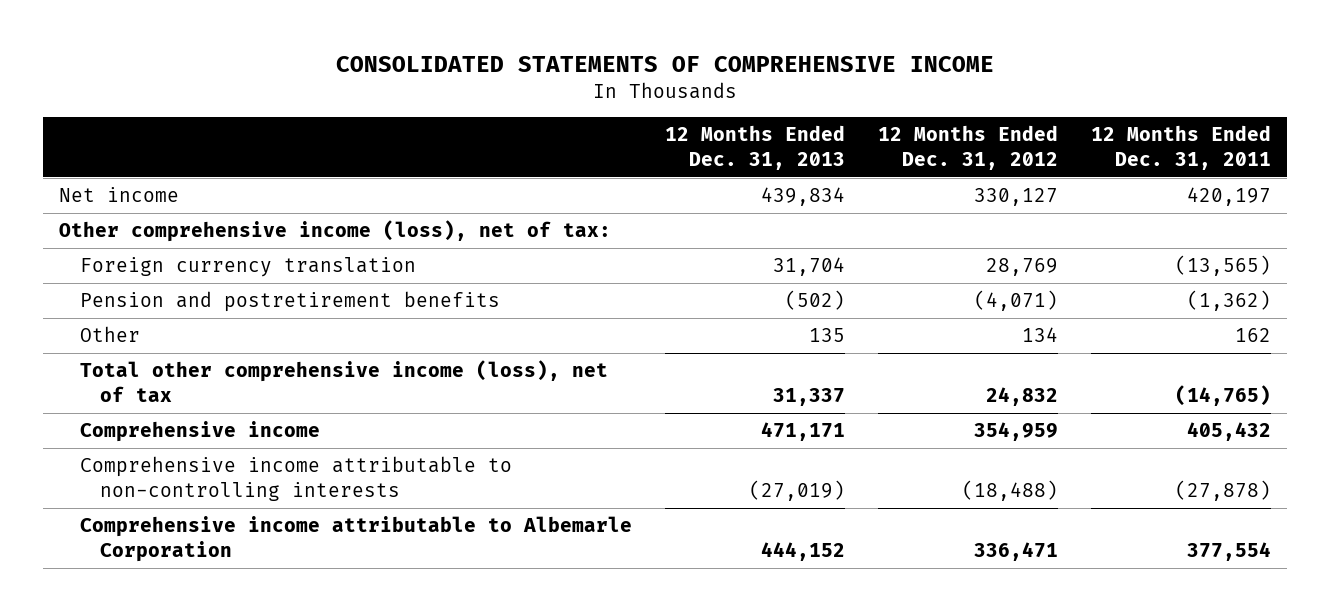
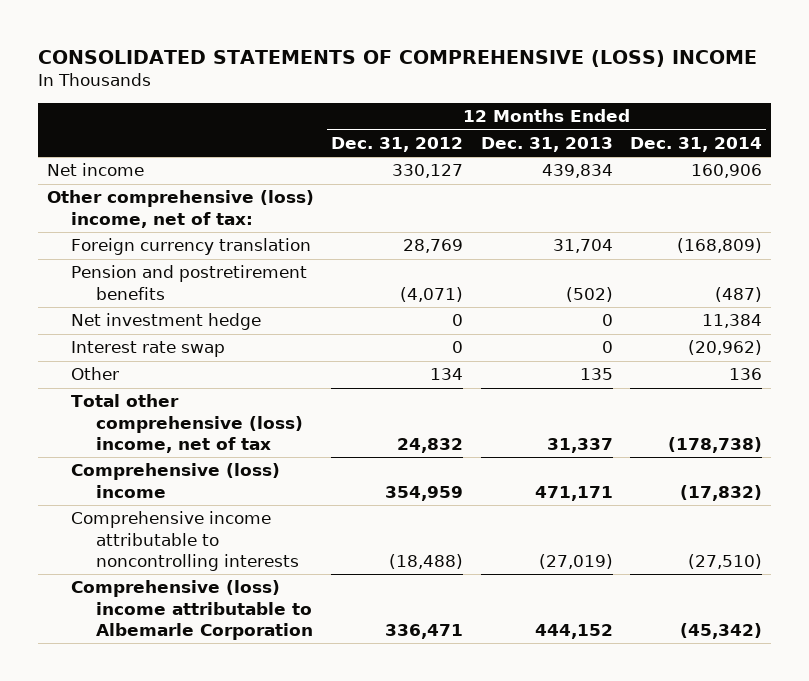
[336,56,995,73] CONSOLIDATED STATEMENTS OF COMPREHENSIVE INCOME -> [38,50,758,68] CONSOLIDATED STATEMENTS OF COMPREHENSIVE (LOSS) INCOME
[1090,125,1271,170] 12 Months Ended Dec. 31, 2011 -> none
none -> [629,137,762,153] Dec. 31, 2014
[59,220,612,243] Other comprehensive income (loss), net of tax: -> [47,190,315,228] Other comprehensive (loss) income, net of tax:
none -> [71,313,262,331] Net investment hedge
none -> [71,341,226,358] Interest rate swap
[79,360,608,402] Total other comprehensive income (loss), net of tax -> [71,394,303,453] Total other comprehensive (loss) income, net of tax
[79,421,320,443] Comprehensive income -> [71,463,281,498] Comprehensive (loss) income
[79,456,512,501] Comprehensive income attributable to non-controlling interests -> [71,511,299,571] Comprehensive income attributable to noncontrolling interests
[79,516,632,562] Comprehensive income attributable to Albemarle Corporation -> [71,580,313,640] Comprehensive (loss) income attributable to Albemarle Corporation

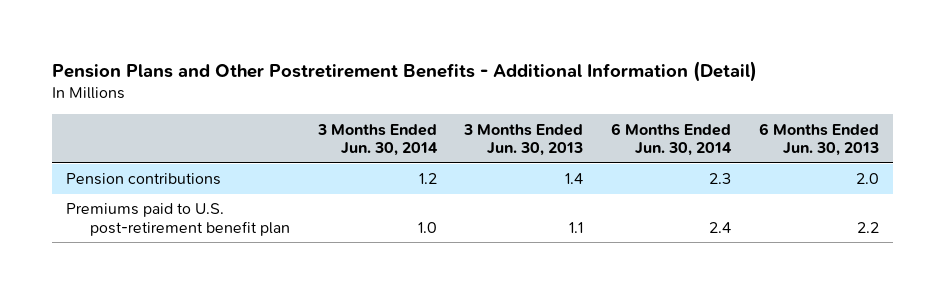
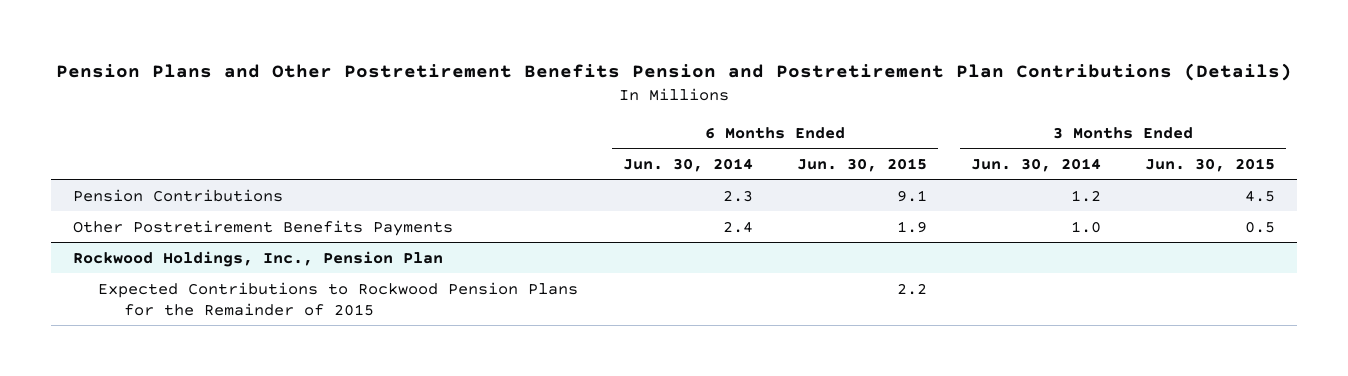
[52,60,758,82] Pension Plans and Other Postretirement Benefits - Additional Information (Detail) -> [55,63,1292,82] Pension Plans and Other Postretirement Benefits Pension and Postretirement Plan Contributions (Details)
[463,123,584,157] 3 Months Ended Jun. 30, 2013 -> none
[758,122,879,157] 6 Months Ended Jun. 30, 2013 -> none
none -> [796,157,927,172] Jun. 30, 2015
none -> [1144,157,1275,172] Jun. 30, 2015
[65,173,221,186] Pension contributions -> [72,188,283,202] Pension Contributions
[65,203,290,236] Premiums paid to U.S. post-retirement benefit plan -> [72,219,453,236] Other Postretirement Benefits Payments
none -> [72,250,443,267] Rockwood Holdings, Inc., Pension Plan
none -> [98,281,579,316] Expected Contributions to Rockwood Pension Plans for the Remainder of 2015

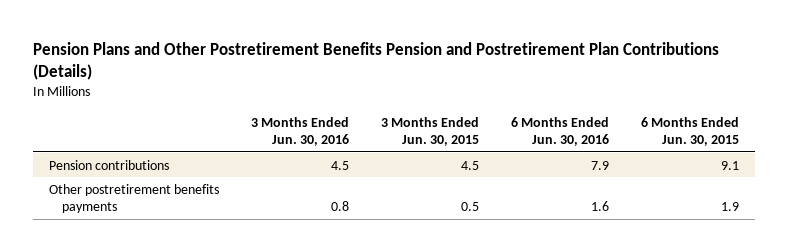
[622,157,753,172] Jun. 30, 2014 -> none
[970,157,1101,172] Jun. 30, 2014 -> none
none -> [250,116,349,147] 3 Months Ended Jun. 30, 2016
none -> [510,116,609,147] 6 Months Ended Jun. 30, 2016
[72,250,443,267] Rockwood Holdings, Inc., Pension Plan -> none
[98,281,579,316] Expected Contributions to Rockwood Pension Plans for the Remainder of 2015 -> none
[72,188,283,202] Pension Contributions -> [48,159,169,170] Pension contributions
[72,219,453,236] Other Postretirement Benefits Payments -> [48,183,219,214] Other postretirement benefits payments

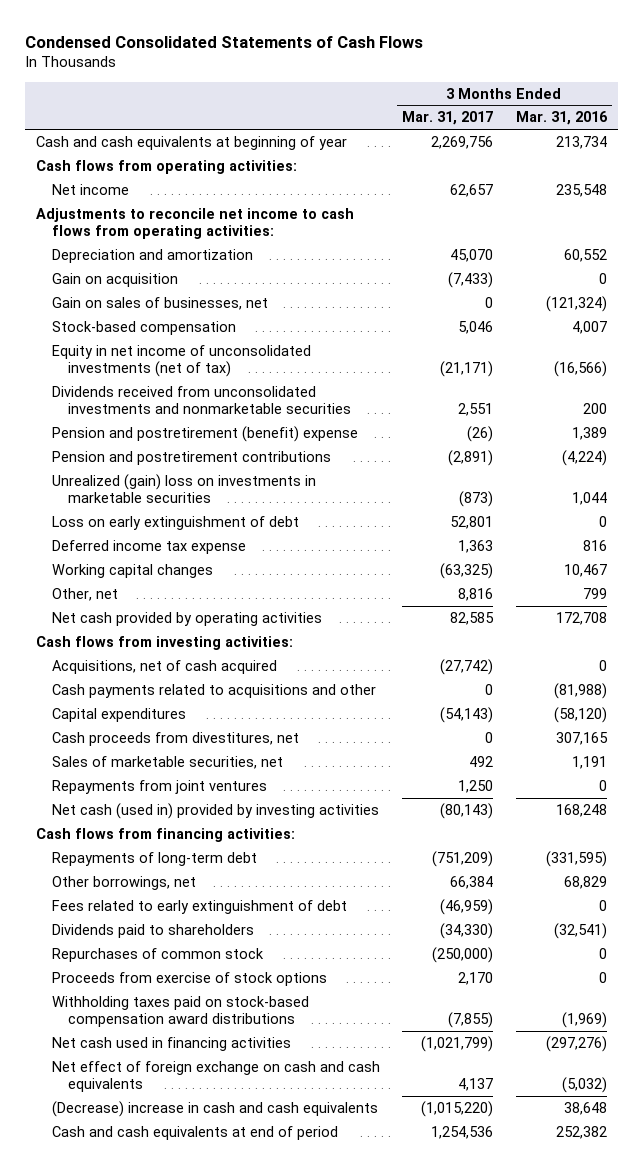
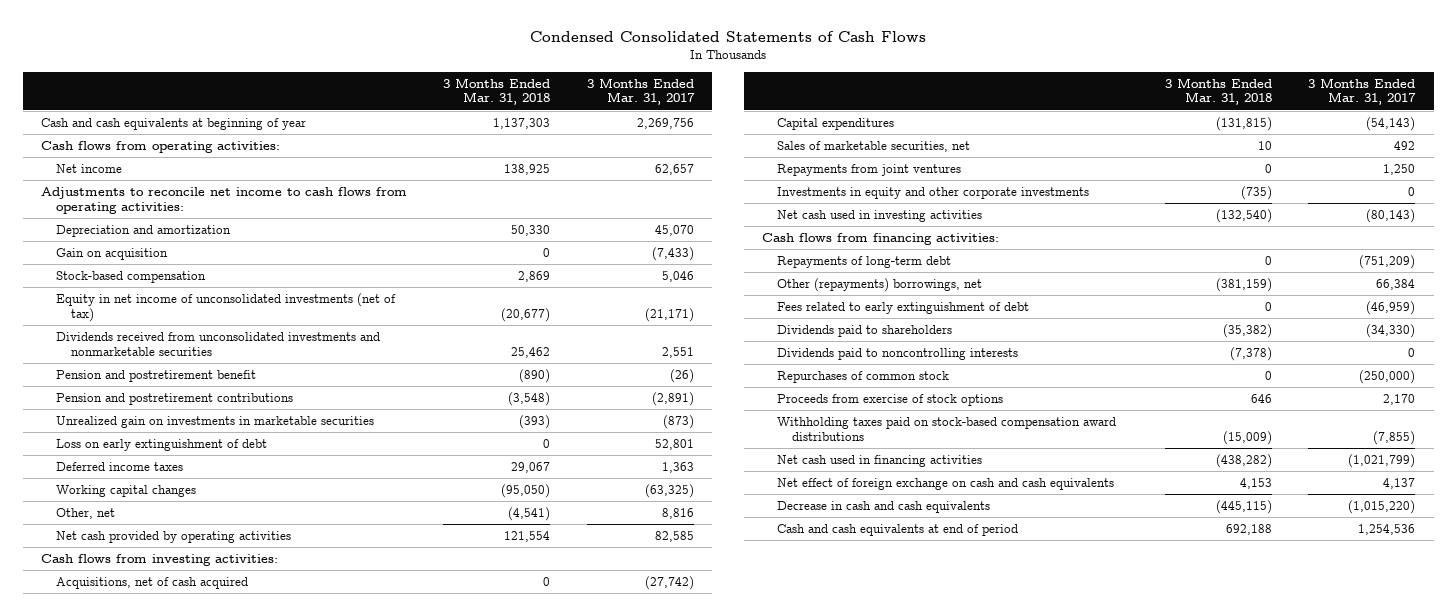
[515,111,608,126] Mar. 31, 2016 -> none
none -> [443,77,551,106] 3 Months Ended Mar. 31, 2018
[52,297,269,311] Gain on sales of businesses, net -> none
[52,426,359,443] Pension and postretirement (benefit) expense -> [55,369,256,382] Pension and postretirement benefit
[52,474,317,504] Unrealized (gain) loss on investments in marketable securities -> [55,415,374,428] Unrealized gain on investments in marketable securities
[52,540,247,555] Deferred income tax expense -> [55,461,183,471] Deferred income taxes
[52,684,377,699] Cash payments related to acquisitions and other -> none
[52,732,300,747] Cash proceeds from divestitures, net -> none
none -> [777,186,1090,199] Investments in equity and other corporate investments
[52,803,380,820] Net cash (used in) provided by investing activities -> [777,209,983,222] Net cash used in investing activities
[52,876,197,891] Other borrowings, net -> [777,277,983,292] Other (repayments) borrowings, net
none -> [777,347,1019,360] Dividends paid to noncontrolling interests
[52,1101,379,1118] (Decrease) increase in cash and cash equivalents -> [777,500,991,513] Decrease in cash and cash equivalents

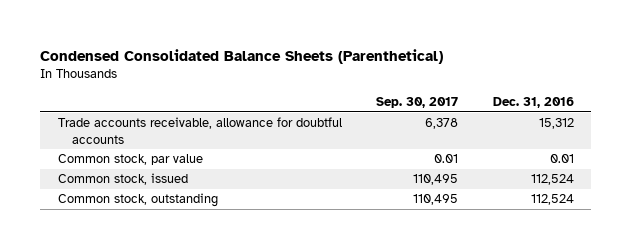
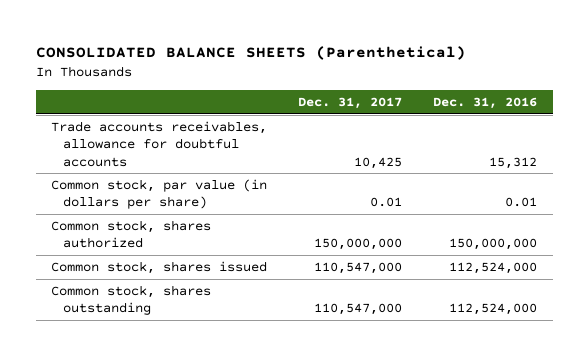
[40,48,444,64] Condensed Consolidated Balance Sheets (Parenthetical) -> [35,46,466,61] CONSOLIDATED BALANCE SHEETS (Parenthetical)
[376,97,459,109] Sep. 30, 2017 -> none
none -> [298,97,403,110] Dec. 31, 2017
[57,117,342,144] Trade accounts receivable, allowance for doubtful accounts -> [51,120,268,167] Trade accounts receivables, allowance for doubtful accounts
[57,154,203,166] Common stock, par value -> [51,178,268,210] Common stock, par value (in dollars per share)
none -> [51,219,212,249] Common stock, shares authorized
[57,173,188,186] Common stock, issued -> [51,260,268,274] Common stock, shares issued
[531,174,575,186] 112,524 -> [449,261,538,274] 112,524,000
[57,193,218,208] Common stock, outstanding -> [51,284,212,316] Common stock, shares outstanding
[531,194,575,206] 112,524 -> [449,303,538,316] 112,524,000

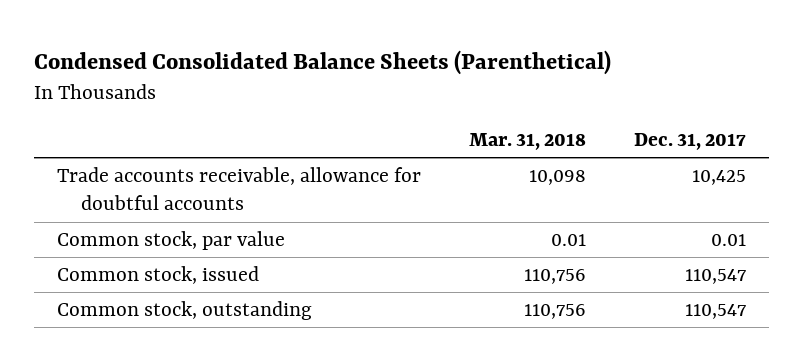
[35,46,466,61] CONSOLIDATED BALANCE SHEETS (Parenthetical) -> [33,49,611,75] Condensed Consolidated Balance Sheets (Parenthetical)
[433,97,538,110] Dec. 31, 2016 -> none
none -> [468,132,586,150] Mar. 31, 2018
[51,219,212,249] Common stock, shares authorized -> none
[51,120,268,167] Trade accounts receivables, allowance for doubtful accounts -> [57,167,422,211] Trade accounts receivable, allowance for doubtful accounts
[51,178,268,210] Common stock, par value (in dollars per share) -> [57,231,286,251] Common stock, par value
[51,260,268,274] Common stock, shares issued -> [57,266,260,285] Common stock, issued
[314,261,403,274] 110,547,000 -> [684,269,746,285] 110,547
[51,284,212,316] Common stock, shares outstanding -> [57,301,313,321] Common stock, outstanding
[314,303,403,316] 110,547,000 -> [684,304,746,320] 110,547

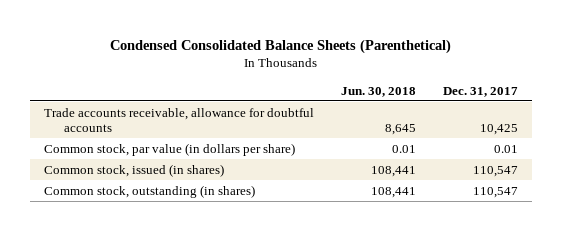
[468,132,586,150] Mar. 31, 2018 -> none
none -> [340,86,416,97] Jun. 30, 2018
[57,231,286,251] Common stock, par value -> [43,142,295,156] Common stock, par value (in dollars per share)
[57,266,260,285] Common stock, issued -> [43,163,224,177] Common stock, issued (in shares)
[57,301,313,321] Common stock, outstanding -> [43,184,255,198] Common stock, outstanding (in shares)

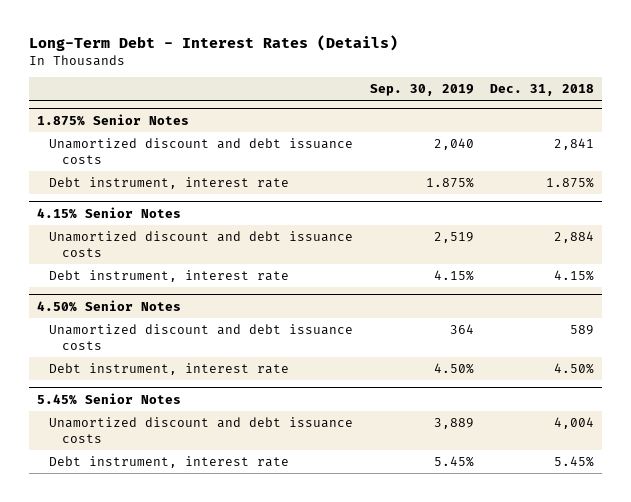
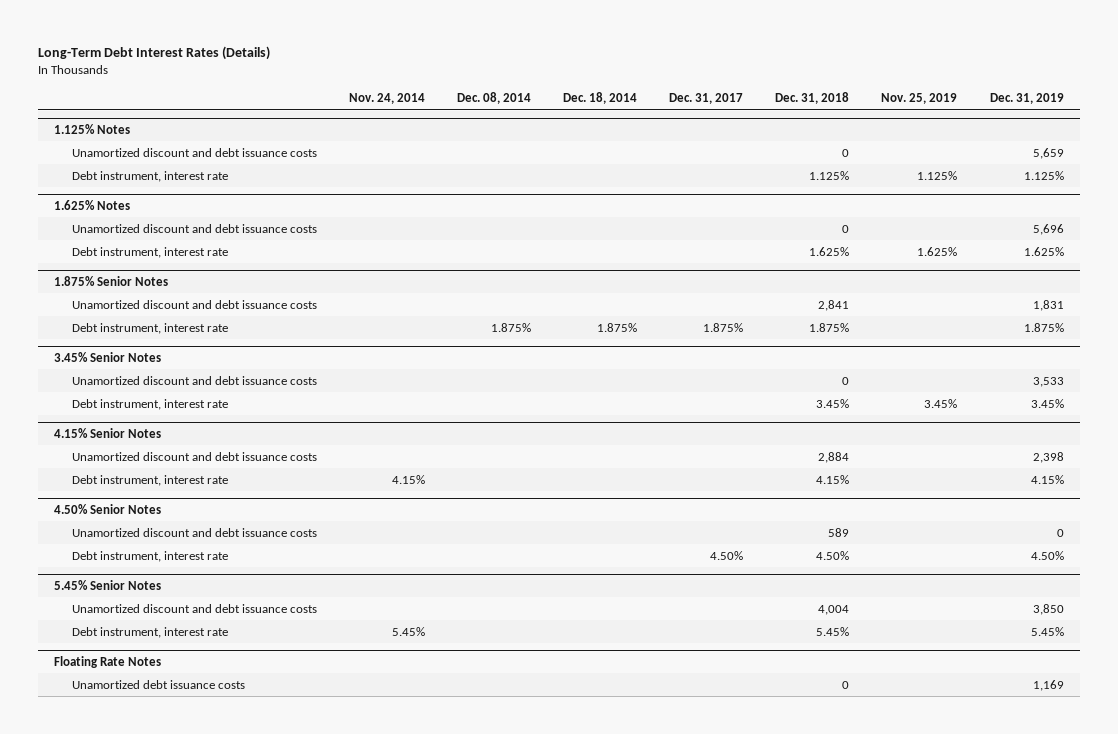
[28,35,398,52] Long-Term Debt - Interest Rates (Details) -> [38,46,271,61] Long-Term Debt Interest Rates (Details)
[369,84,474,97] Sep. 30, 2019 -> none
none -> [349,93,426,105] Nov. 24, 2014
none -> [457,92,532,105] Dec. 08, 2014
none -> [563,92,638,105] Dec. 18, 2014
none -> [669,93,744,105] Dec. 31, 2017
none -> [881,93,958,105] Nov. 25, 2019
none -> [989,93,1064,105] Dec. 31, 2019
none -> [54,123,131,134] 1.125% Notes
none -> [72,147,318,157] Unamortized discount and debt issuance costs
none -> [72,170,229,182] Debt instrument, interest rate
none -> [54,199,131,210] 1.625% Notes
none -> [72,223,318,233] Unamortized discount and debt issuance costs
none -> [72,246,229,258] Debt instrument, interest rate
none -> [54,351,162,362] 3.45% Senior Notes
none -> [72,375,318,385] Unamortized discount and debt issuance costs
none -> [72,398,229,410] Debt instrument, interest rate
none -> [54,655,162,668] Floating Rate Notes
none -> [72,679,246,689] Unamortized debt issuance costs

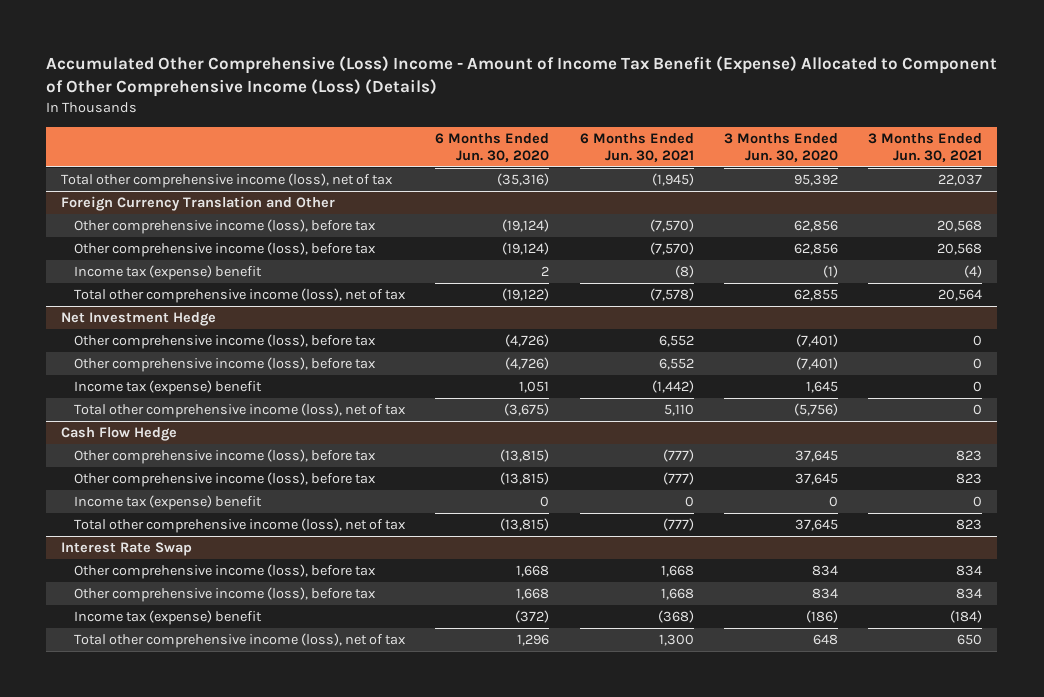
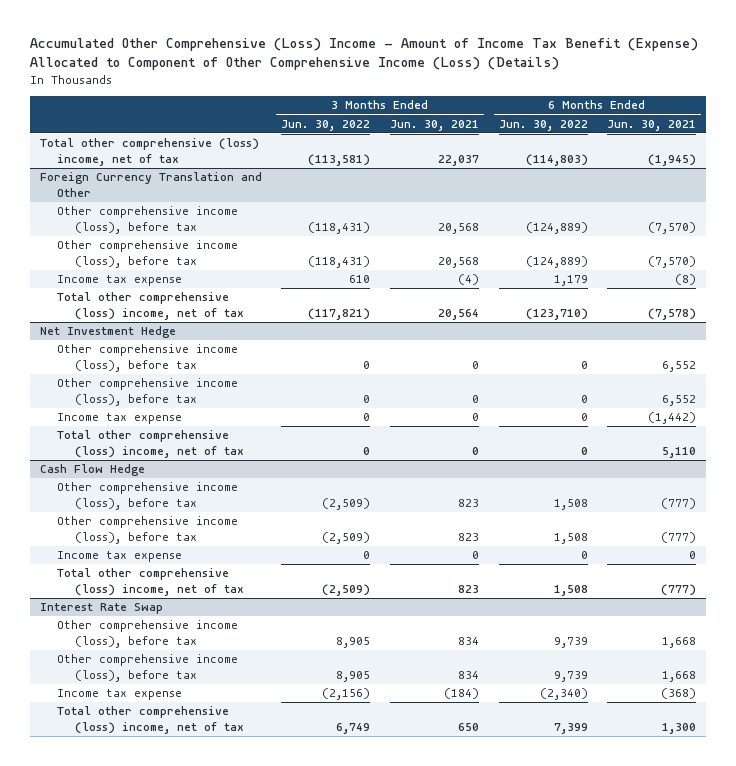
[435,132,550,162] 6 Months Ended Jun. 30, 2020 -> none
[723,132,838,162] 3 Months Ended Jun. 30, 2020 -> none
none -> [281,119,371,131] Jun. 30, 2022
none -> [498,119,588,131] Jun. 30, 2022
[61,173,394,189] Total other comprehensive income (loss), net of tax -> [39,138,259,166] Total other comprehensive (loss) income, net of tax
[73,265,262,281] Income tax (expense) benefit -> [57,275,183,287] Income tax expense
[73,288,406,304] Total other comprehensive income (loss), net of tax -> [57,292,244,320] Total other comprehensive (loss) income, net of tax
[73,380,262,396] Income tax (expense) benefit -> [57,413,183,425] Income tax expense
[73,403,406,419] Total other comprehensive income (loss), net of tax -> [57,430,244,458] Total other comprehensive (loss) income, net of tax
[73,495,262,511] Income tax (expense) benefit -> [57,551,183,563] Income tax expense
[73,518,406,534] Total other comprehensive income (loss), net of tax -> [57,568,244,596] Total other comprehensive (loss) income, net of tax
[73,610,262,626] Income tax (expense) benefit -> [57,689,183,701] Income tax expense
[73,633,406,649] Total other comprehensive income (loss), net of tax -> [57,706,244,734] Total other comprehensive (loss) income, net of tax

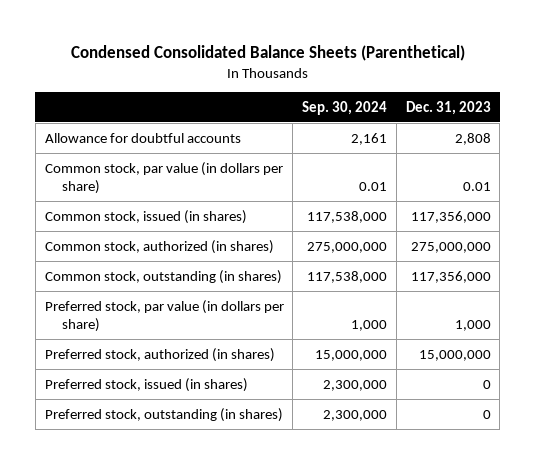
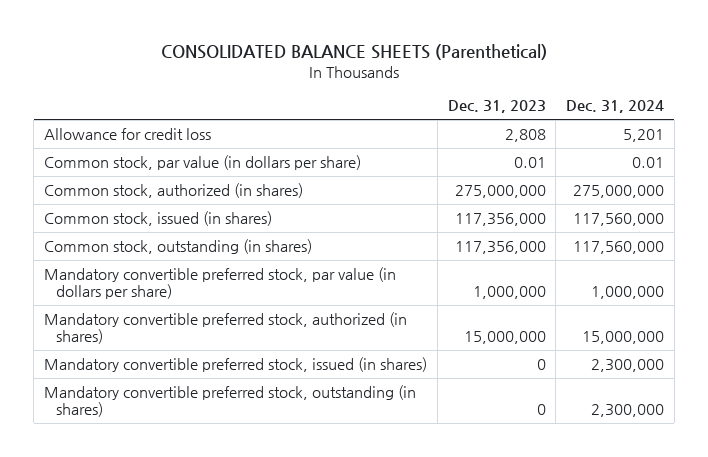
[70,45,465,62] Condensed Consolidated Balance Sheets (Parenthetical) -> [161,43,548,60] CONSOLIDATED BALANCE SHEETS (Parenthetical)
[302,100,388,115] Sep. 30, 2024 -> none
none -> [566,100,665,114] Dec. 31, 2024
[44,132,241,143] Allowance for doubtful accounts -> [44,128,212,141] Allowance for credit loss
[44,209,247,224] Common stock, issued (in shares) -> [44,211,273,227] Common stock, issued (in shares)
[44,299,284,332] Preferred stock, par value (in dollars per share) -> [44,267,397,300] Mandatory convertible preferred stock, par value (in dollars per share)
[454,319,491,331] 1,000 -> [472,286,546,300] 1,000,000
[44,347,275,362] Preferred stock, authorized (in shares) -> [44,312,408,345] Mandatory convertible preferred stock, authorized (in shares)
[44,377,248,392] Preferred stock, issued (in shares) -> [44,357,428,373] Mandatory convertible preferred stock, issued (in shares)
[44,407,283,422] Preferred stock, outstanding (in shares) -> [44,385,417,418] Mandatory convertible preferred stock, outstanding (in shares)

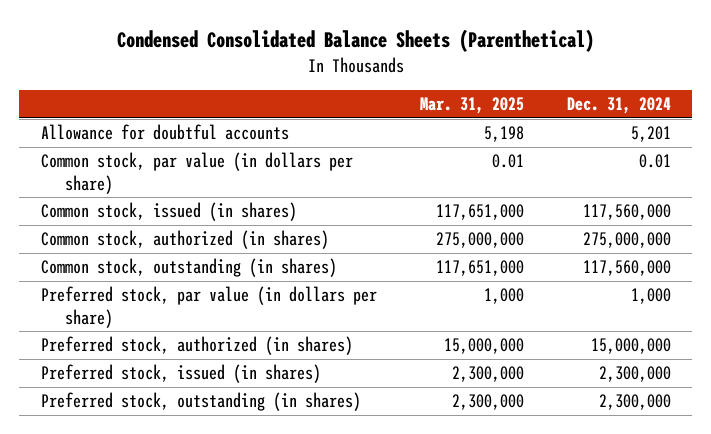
[161,43,548,60] CONSOLIDATED BALANCE SHEETS (Parenthetical) -> [116,29,594,53] Condensed Consolidated Balance Sheets (Parenthetical)
[447,100,546,114] Dec. 31, 2023 -> none
none -> [419,97,524,115] Mar. 31, 2025
[44,128,212,141] Allowance for credit loss -> [40,124,289,141] Allowance for doubtful accounts
[44,183,304,199] Common stock, authorized (in shares) -> [40,230,329,250] Common stock, authorized (in shares)
[44,267,397,300] Mandatory convertible preferred stock, par value (in dollars per share) -> [40,286,377,328] Preferred stock, par value (in dollars per share)
[591,286,665,300] 1,000,000 -> [630,288,671,305] 1,000
[44,312,408,345] Mandatory convertible preferred stock, authorized (in shares) -> [40,336,353,356] Preferred stock, authorized (in shares)
[44,357,428,373] Mandatory convertible preferred stock, issued (in shares) -> [40,364,321,384] Preferred stock, issued (in shares)
[44,385,417,418] Mandatory convertible preferred stock, outstanding (in shares) -> [40,392,361,412] Preferred stock, outstanding (in shares)

